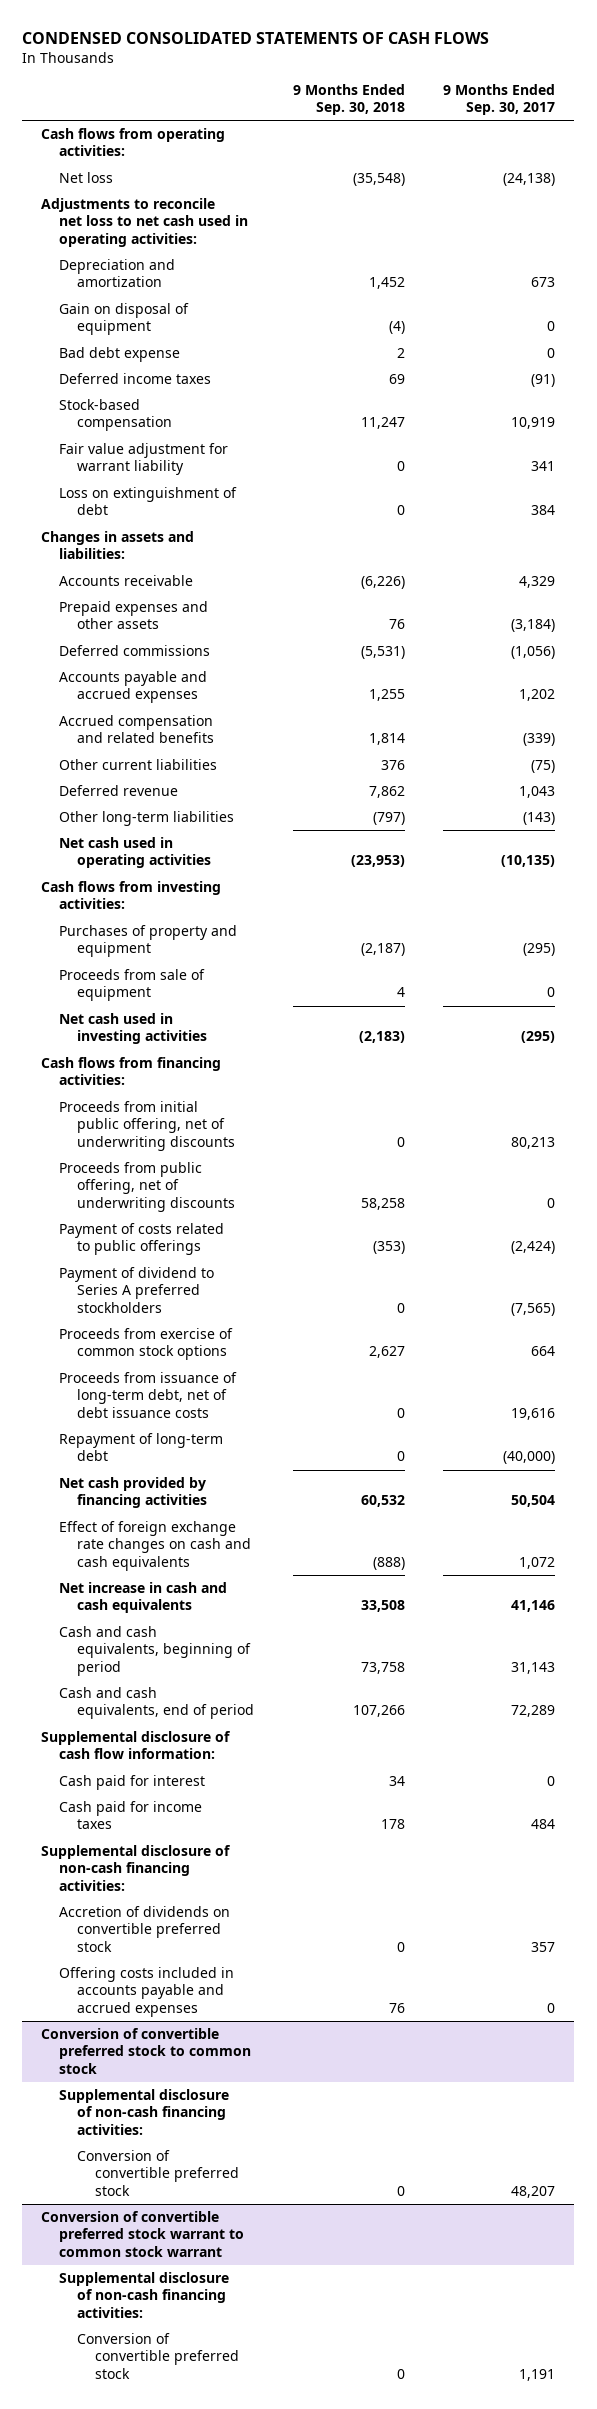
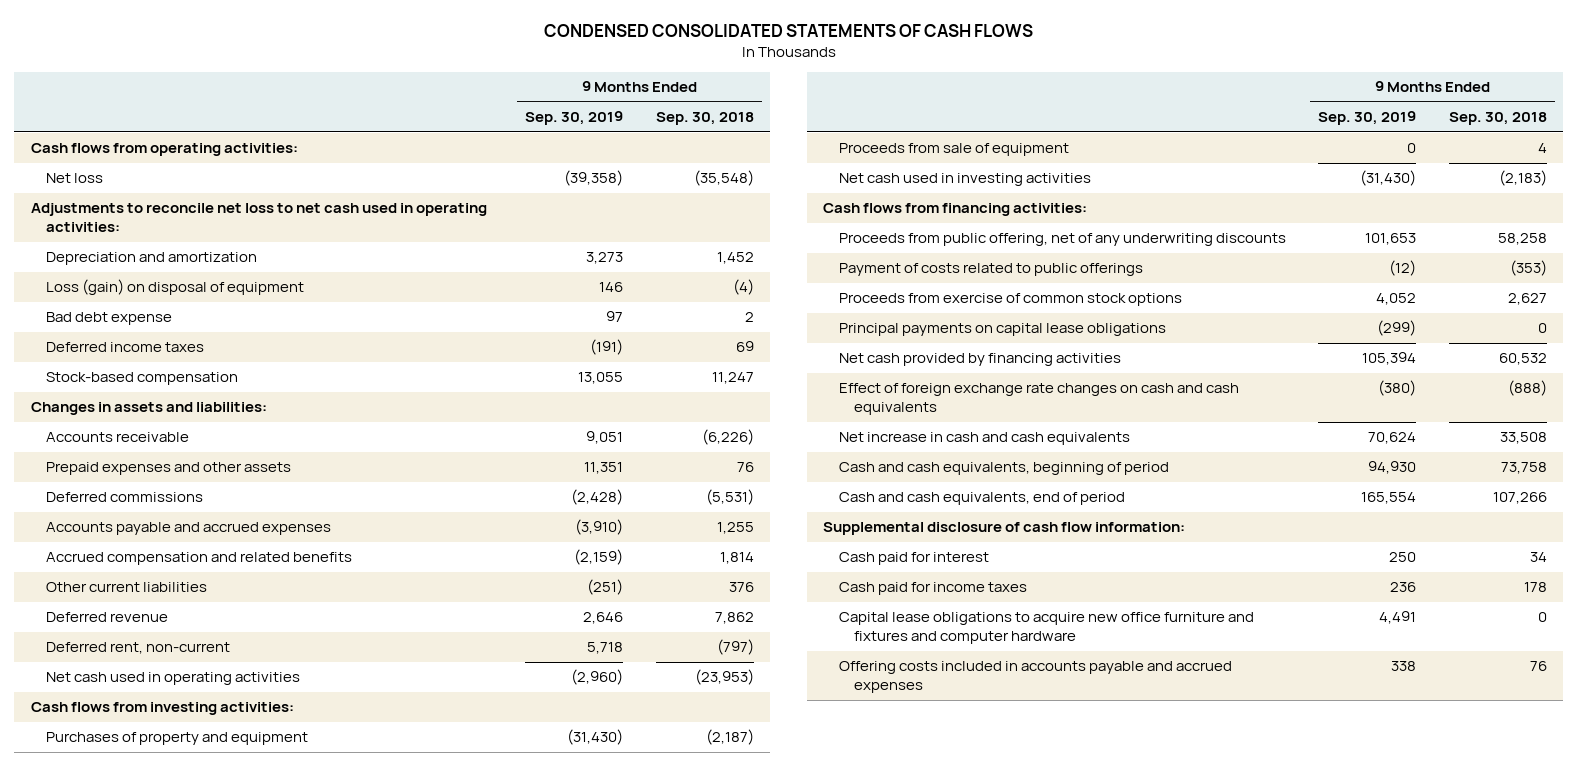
[443,83,556,115] 9 Months Ended Sep. 30, 2017 -> none
none -> [525,111,624,126] Sep. 30, 2019
[59,303,190,336] Gain on disposal of equipment -> [45,279,304,296] Loss (gain) on disposal of equipment
[59,443,229,476] Fair value adjustment for warrant liability -> none
[59,487,238,516] Loss on extinguishment of debt -> none
[59,811,235,827] Other long-term liabilities -> [45,642,230,655] Deferred rent, non-current
[59,1101,236,1151] Proceeds from initial public offering, net of underwriting discounts -> none
[59,1162,236,1212] Proceeds from public offering, net of underwriting discounts -> [838,233,1286,247] Proceeds from public offering, net of any underwriting discounts
[59,1267,215,1313] Payment of dividend to Series A preferred stockholders -> none
[59,1372,238,1418] Proceeds from issuance of long-term debt, net of debt issuance costs -> none
[59,1433,224,1462] Repayment of long-term debt -> none
none -> [838,323,1166,337] Principal payments on capital lease obligations
[41,1845,232,1891] Supplemental disclosure of non-cash financing activities: -> none
[59,1906,231,1952] Accretion of dividends on convertible preferred stock -> none
none -> [838,612,1254,645] Capital lease obligations to acquire new office furniture and fixtures and computer hardware
[41,2028,252,2074] Conversion of convertible preferred stock to common stock -> none
[59,2089,230,2135] Supplemental disclosure of non-cash financing activities: -> none
[77,2150,239,2196] Conversion of convertible preferred stock -> none
[41,2211,245,2257] Conversion of convertible preferred stock warrant to common stock warrant -> none
[59,2272,230,2318] Supplemental disclosure of non-cash financing activities: -> none
[77,2333,239,2379] Conversion of convertible preferred stock -> none

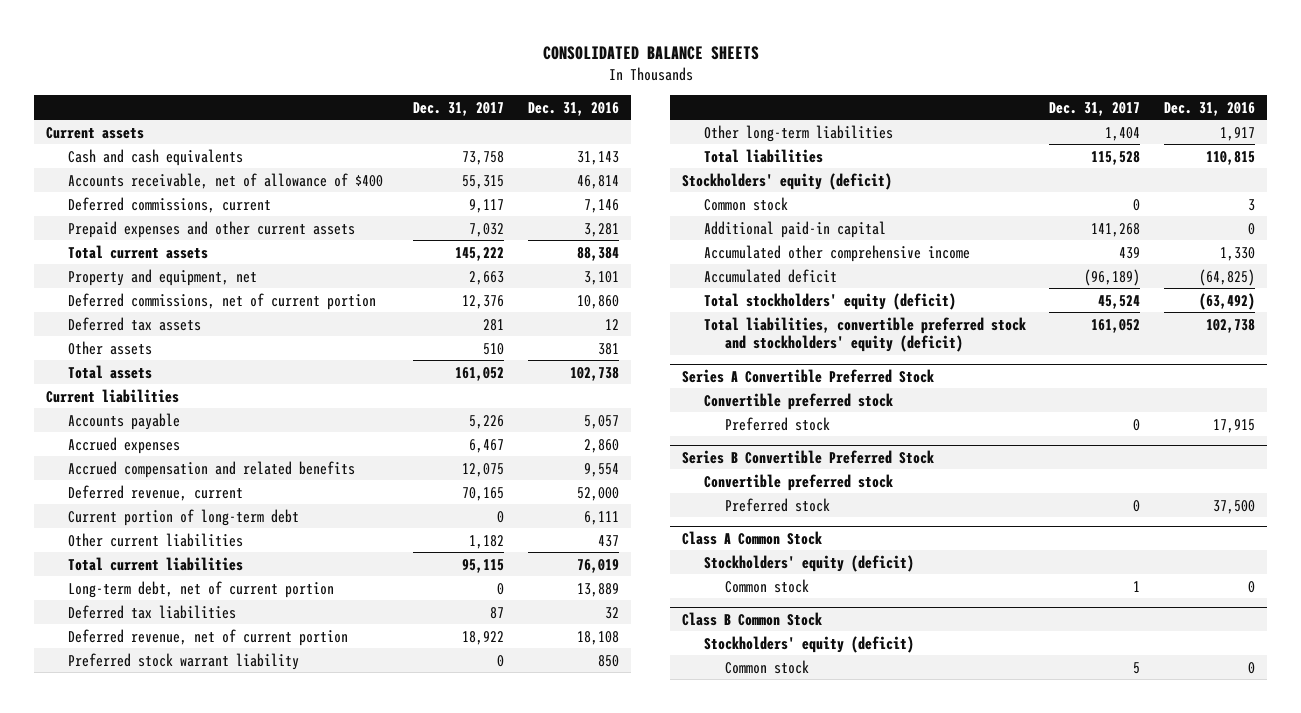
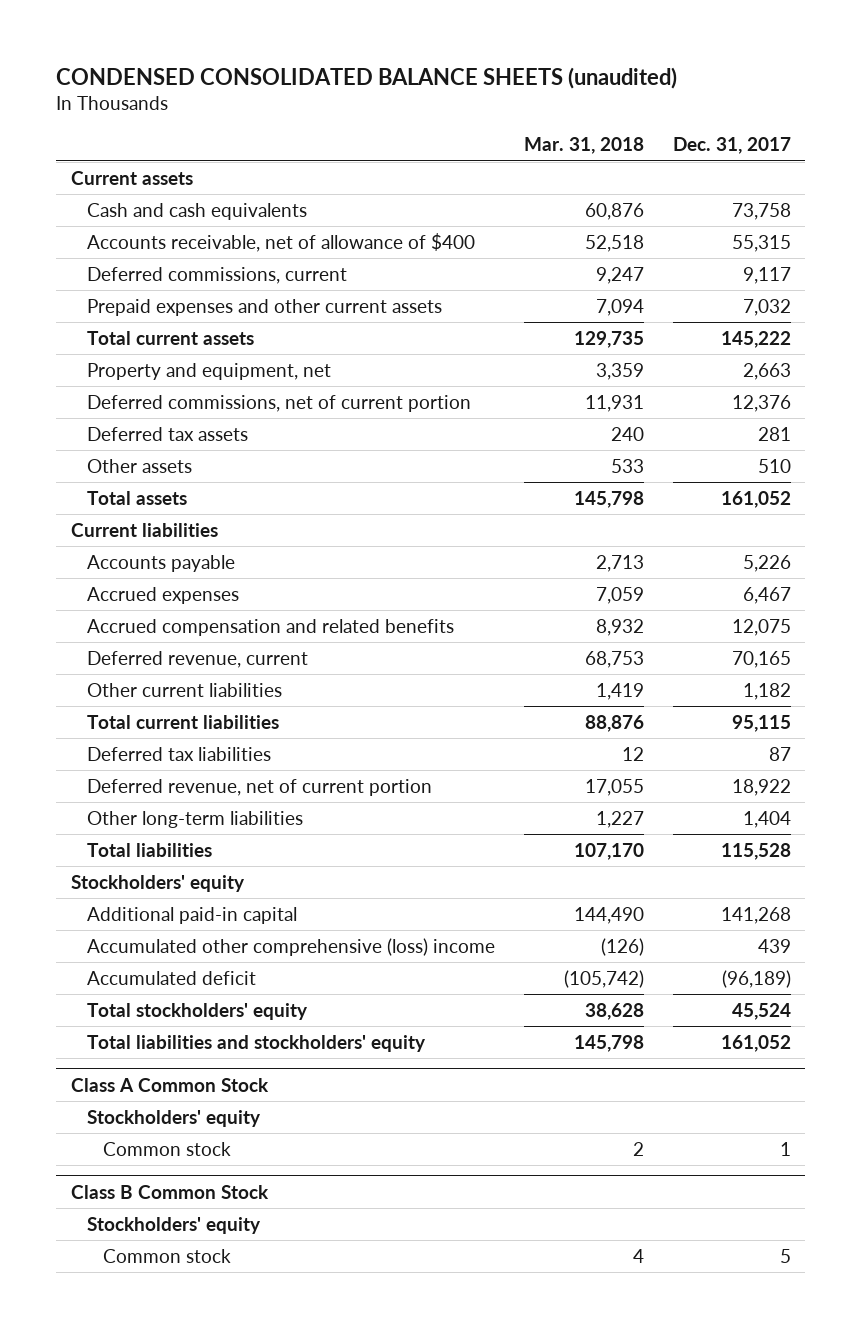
[542,45,759,60] CONSOLIDATED BALANCE SHEETS -> [56,67,678,90] CONDENSED CONSOLIDATED BALANCE SHEETS (unaudited)
[528,101,620,116] Dec. 31, 2016 -> none
none -> [523,137,644,155] Mar. 31, 2018
[67,508,299,526] Current portion of long-term debt -> none
[67,580,334,598] Long-term debt, net of current portion -> none
[67,652,299,670] Preferred stock warrant liability -> none
[703,196,788,211] Common stock -> none
[682,172,893,190] Stockholders' equity (deficit) -> [70,874,245,892] Stockholders' equity
[703,244,970,262] Accumulated other comprehensive income -> [86,937,495,956] Accumulated other comprehensive (loss) income
[682,368,935,383] Series A Convertible Preferred Stock -> none
[703,392,893,410] Convertible preferred stock -> none
[725,416,831,431] Preferred stock -> none
[682,449,935,464] Series B Convertible Preferred Stock -> none
[703,473,893,491] Convertible preferred stock -> none
[725,497,831,512] Preferred stock -> none
[703,292,956,310] Total stockholders' equity (deficit) -> [86,1002,308,1020] Total stockholders' equity
[703,316,1026,352] Total liabilities, convertible preferred stock and stockholders' equity (deficit) -> [86,1034,426,1052] Total liabilities and stockholders' equity
[703,554,914,572] Stockholders' equity (deficit) -> [86,1109,261,1127] Stockholders' equity
[703,635,914,653] Stockholders' equity (deficit) -> [86,1216,261,1234] Stockholders' equity

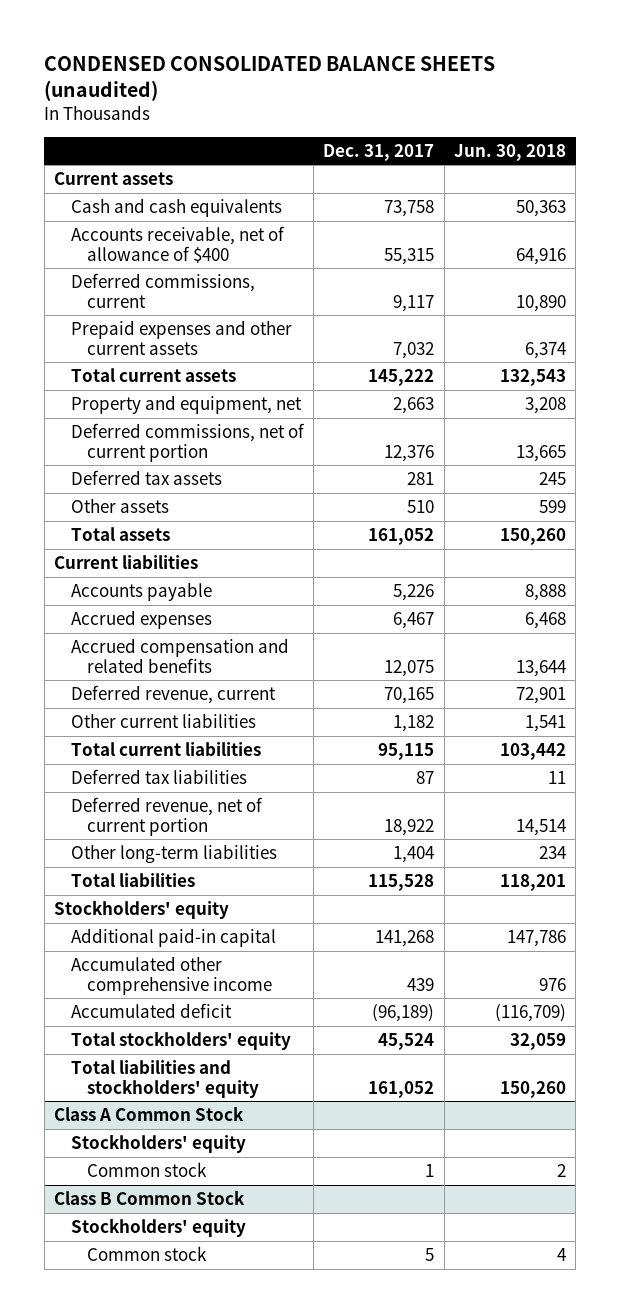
[523,137,644,155] Mar. 31, 2018 -> none
none -> [453,143,566,161] Jun. 30, 2018
[86,937,495,956] Accumulated other comprehensive (loss) income -> [70,955,273,995] Accumulated other comprehensive income

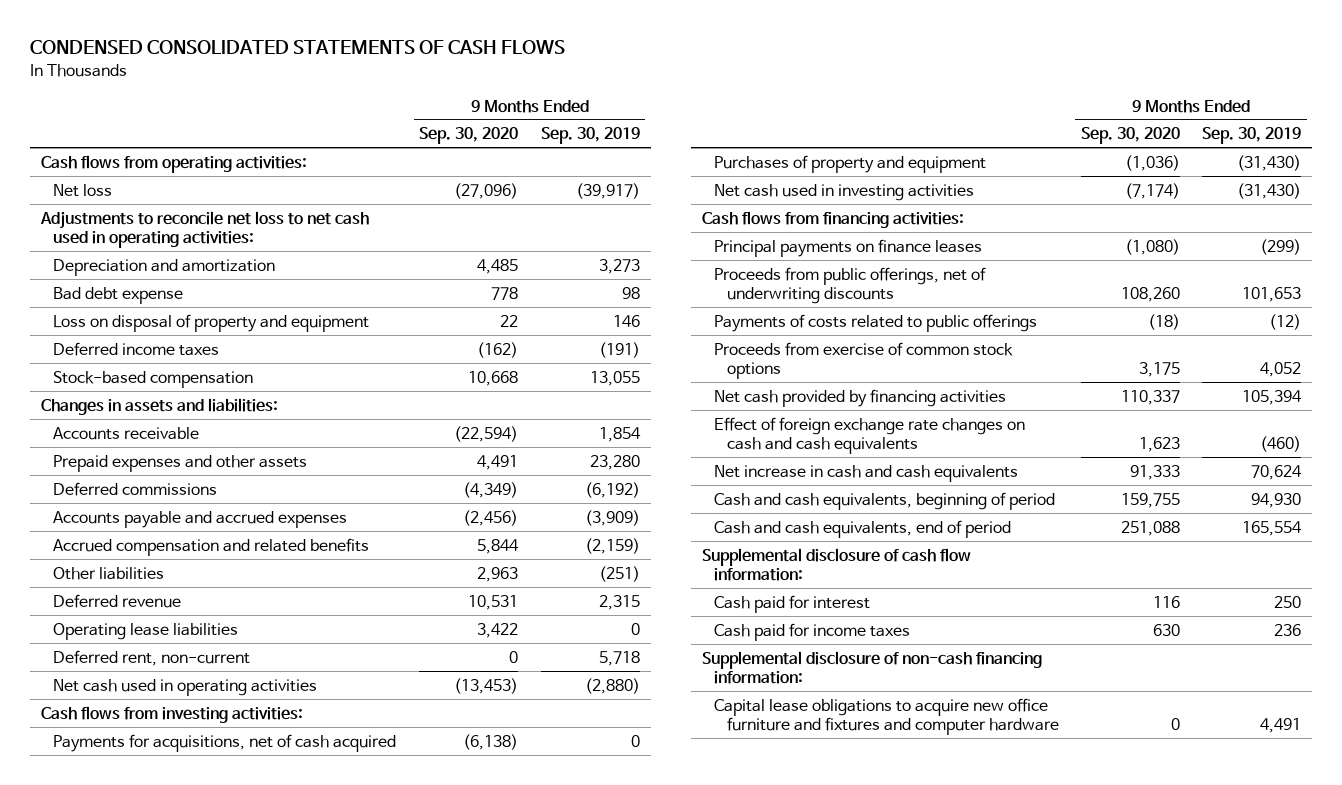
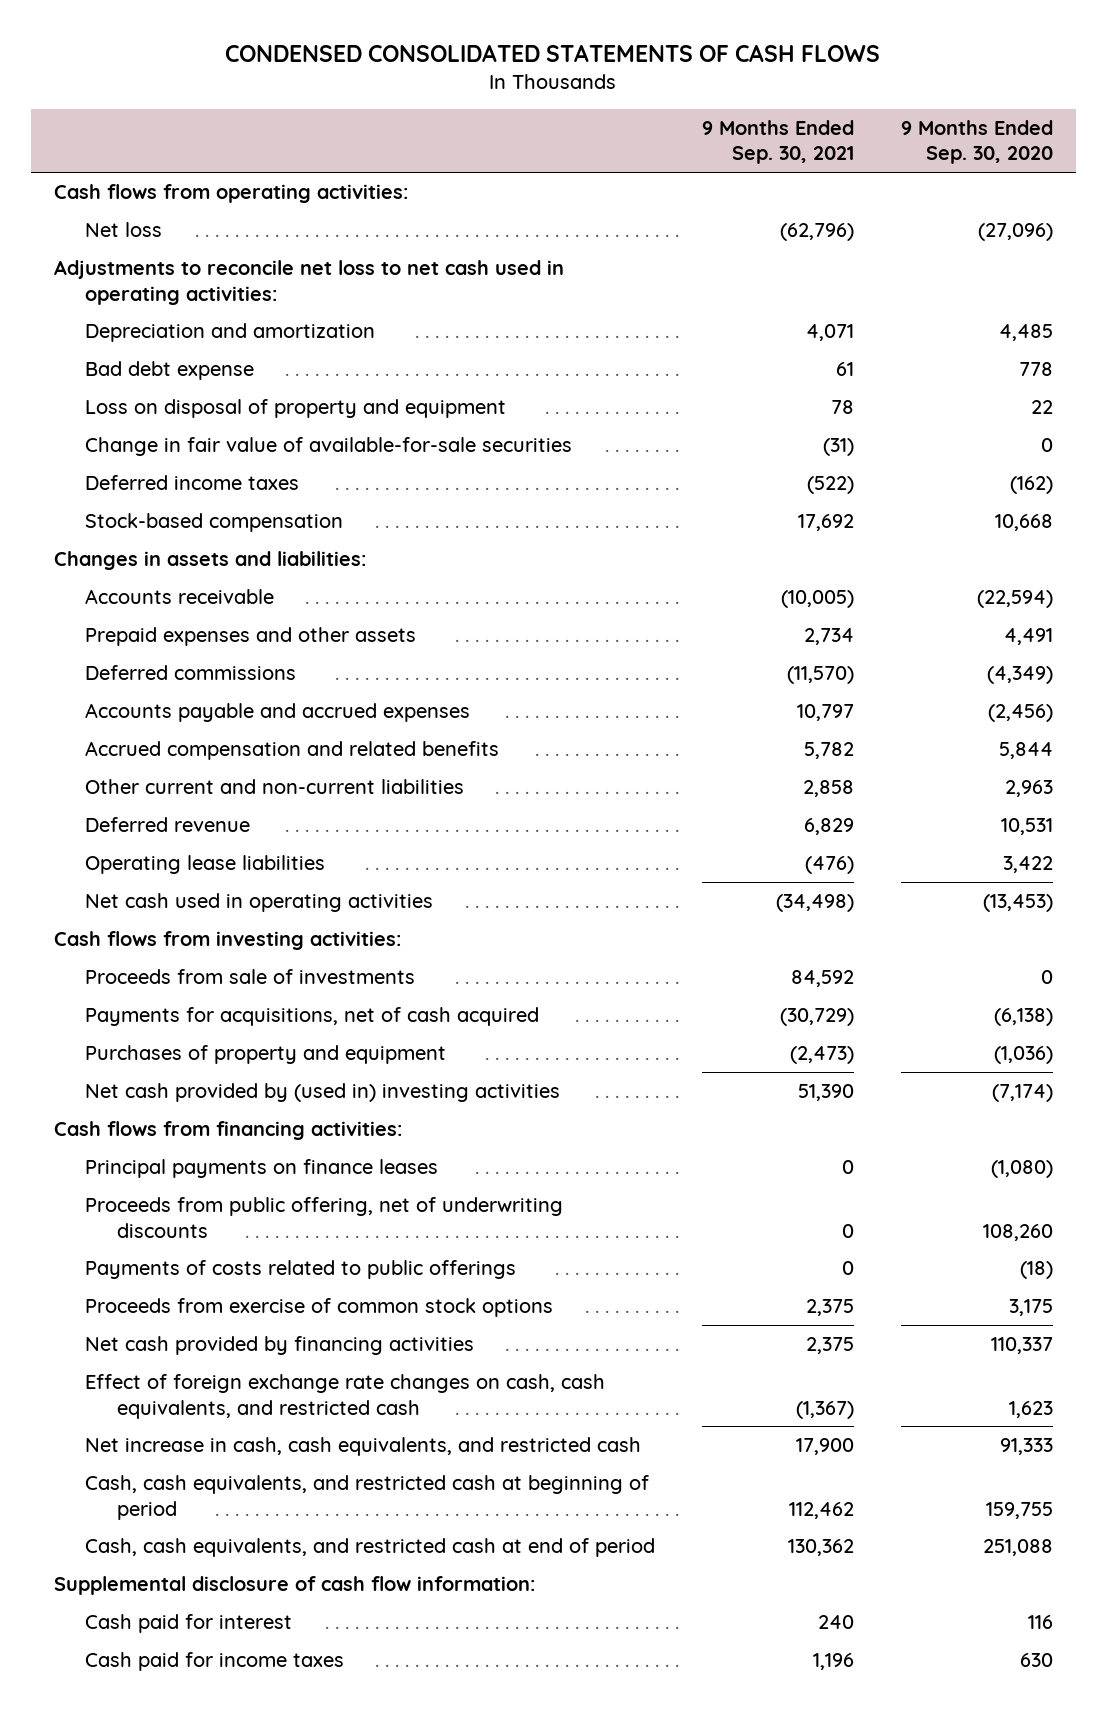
[540,127,640,145] Sep. 30, 2019 -> none
none -> [701,119,854,165] 9 Months Ended Sep. 30, 2021
none -> [85,436,573,456] Change in fair value of available-for-sale securities
[52,566,164,580] Other liabilities -> [85,778,465,794] Other current and non-current liabilities
[52,649,250,666] Deferred rent, non-current -> none
none -> [85,968,416,984] Proceeds from sale of investments
[714,183,975,201] Net cash used in investing activities -> [85,1082,561,1102] Net cash provided by (used in) investing activities
[714,266,987,304] Proceeds from public offerings, net of underwriting discounts -> [85,1196,564,1238] Proceeds from public offering, net of underwriting discounts
[714,416,1026,454] Effect of foreign exchange rate changes on cash and cash equivalents -> [85,1373,606,1419] Effect of foreign exchange rate changes on cash, cash equivalents, and restricted cash
[714,464,1019,482] Net increase in cash and cash equivalents -> [85,1436,642,1456] Net increase in cash, cash equivalents, and restricted cash
[714,491,1056,510] Cash and cash equivalents, beginning of period -> [85,1474,650,1520] Cash, cash equivalents, and restricted cash at beginning of period
[714,519,1012,538] Cash and cash equivalents, end of period -> [85,1537,656,1557] Cash, cash equivalents, and restricted cash at end of period
[702,650,1043,684] Supplemental disclosure of non-cash financing information: -> none
[714,697,1059,735] Capital lease obligations to acquire new office furniture and fixtures and computer hardware -> none

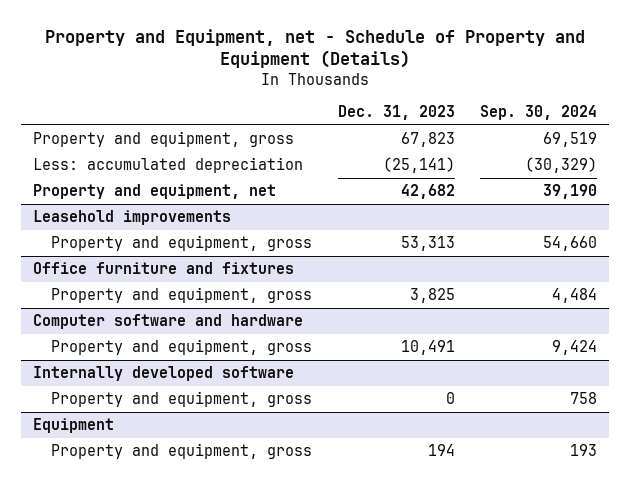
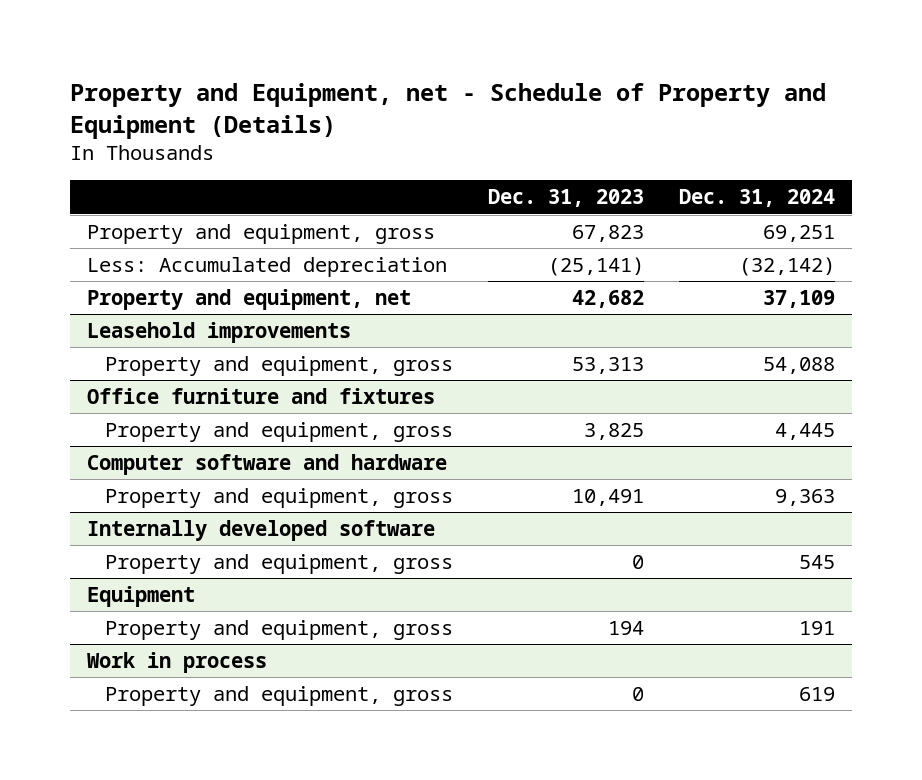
[479,105,597,121] Sep. 30, 2024 -> none
none -> [678,189,835,208] Dec. 31, 2024
[33,157,304,174] Less: accumulated depreciation -> [87,256,448,277] Less: Accumulated depreciation
none -> [87,651,268,673] Work in process
none -> [104,685,453,706] Property and equipment, gross

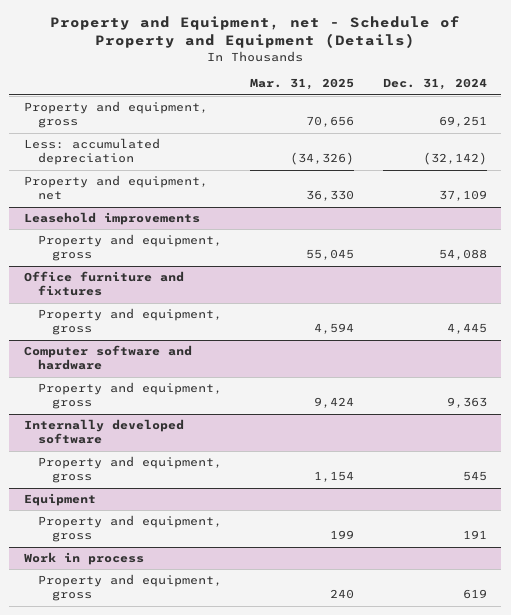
[487,189,644,208] Dec. 31, 2023 -> none
none -> [250,78,355,91] Mar. 31, 2025
[87,256,448,277] Less: Accumulated depreciation -> [23,138,160,166] Less: accumulated depreciation

